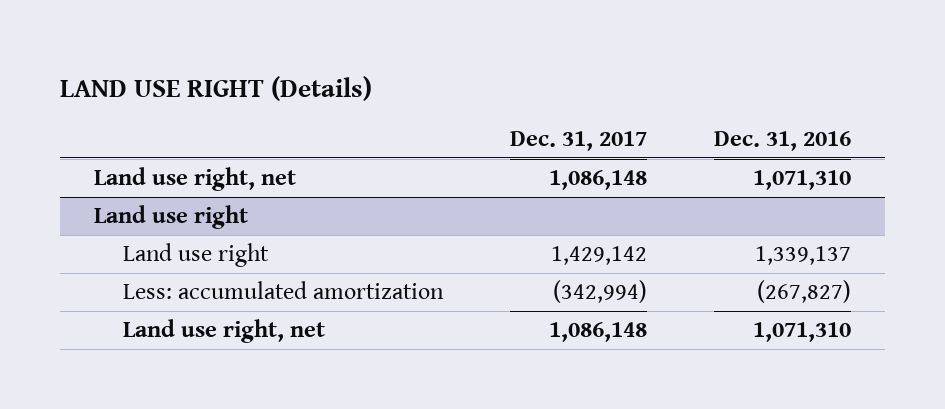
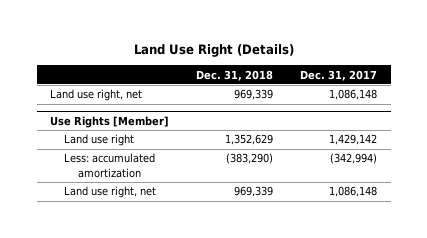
[59,75,372,101] LAND USE RIGHT (Details) -> [133,44,294,58] Land Use Right (Details)
[714,131,852,152] Dec. 31, 2016 -> none
none -> [196,69,274,81] Dec. 31, 2018
[93,205,248,230] Land use right -> [50,115,170,128] Use Rights [Member]

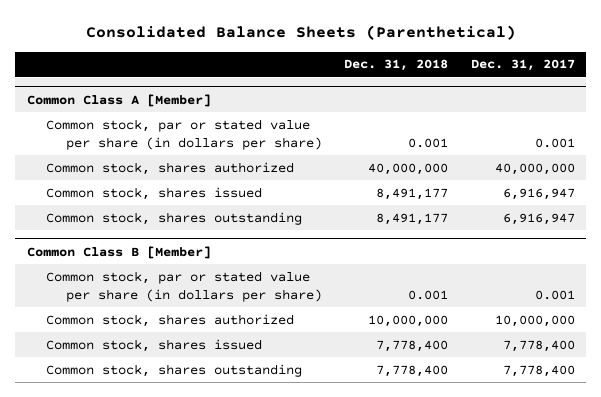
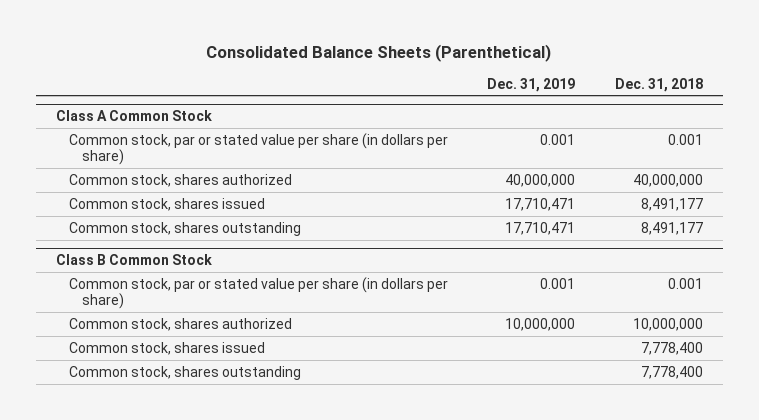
[470,59,575,72] Dec. 31, 2017 -> none
none -> [487,77,576,92] Dec. 31, 2019
[26,93,211,107] Common Class A [Member] -> [55,110,212,122] Class A Common Stock
[26,245,211,259] Common Class B [Member] -> [55,254,212,266] Class B Common Stock

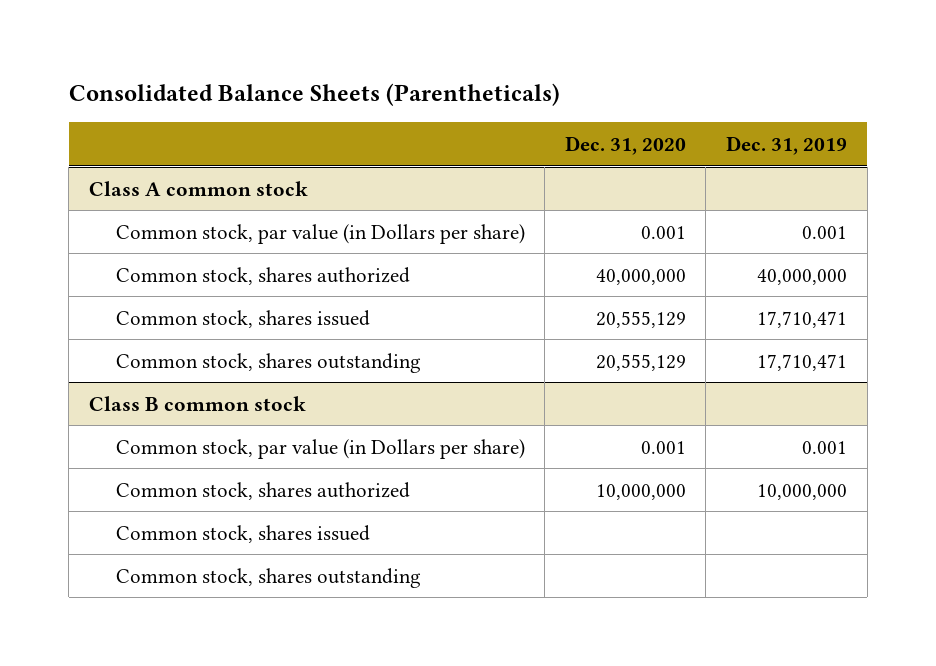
[206,43,552,62] Consolidated Balance Sheets (Parenthetical) -> [68,83,560,107] Consolidated Balance Sheets (Parentheticals)
[615,77,704,92] Dec. 31, 2018 -> none
none -> [564,135,686,155] Dec. 31, 2020
[55,110,212,122] Class A Common Stock -> [88,180,308,196] Class A common stock
[68,132,448,166] Common stock, par or stated value per share (in dollars per share) -> [115,223,525,244] Common stock, par value (in Dollars per share)
[55,254,212,266] Class B Common Stock -> [88,395,306,411] Class B common stock
[68,276,448,310] Common stock, par or stated value per share (in dollars per share) -> [115,438,525,459] Common stock, par value (in Dollars per share)

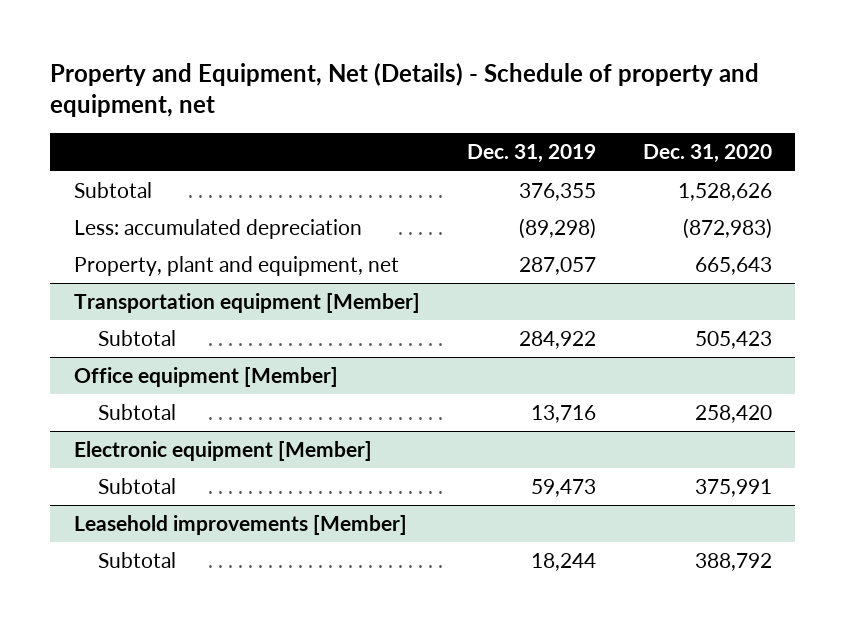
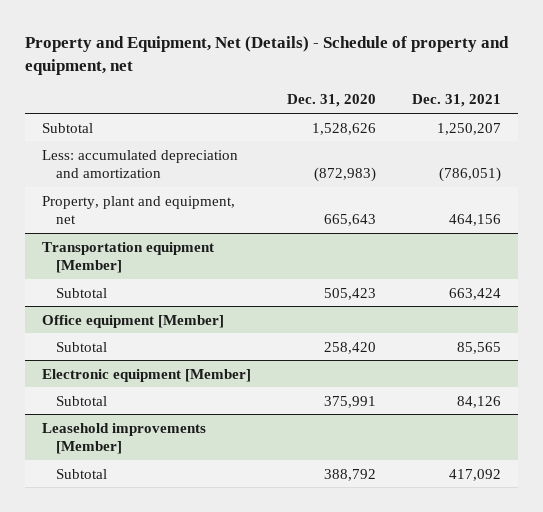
[466,144,596,164] Dec. 31, 2019 -> none
none -> [411,94,501,108] Dec. 31, 2021
[73,218,362,239] Less: accumulated depreciation -> [42,149,239,179] Less: accumulated depreciation and amortization

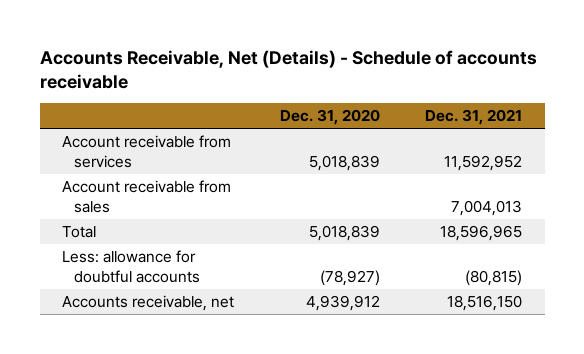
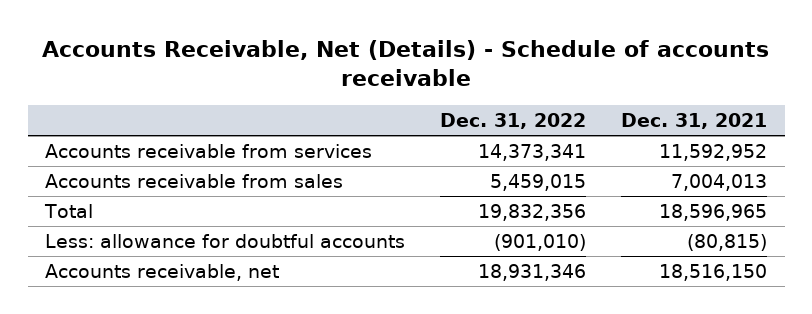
[279,109,380,126] Dec. 31, 2020 -> none
none -> [440,113,587,130] Dec. 31, 2022
[62,135,232,169] Account receivable from services -> [45,143,373,158] Accounts receivable from services
[62,180,232,214] Account receivable from sales -> [45,173,344,188] Accounts receivable from sales

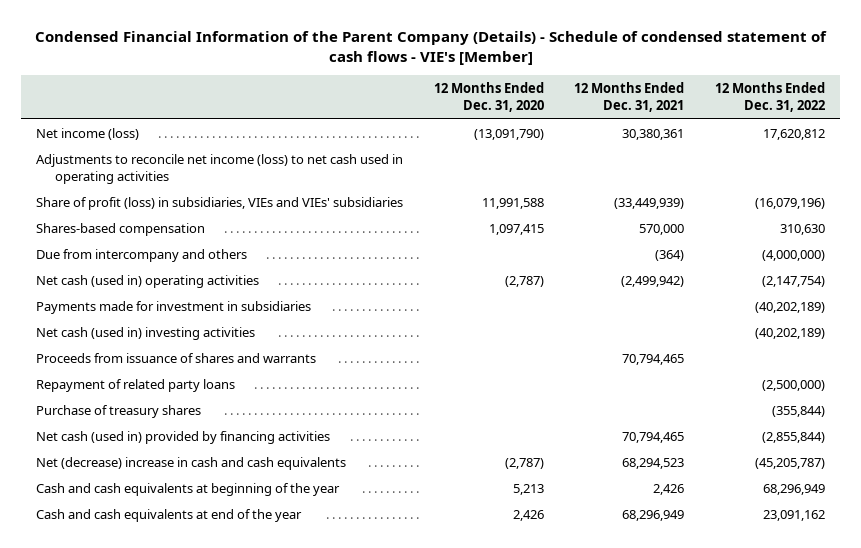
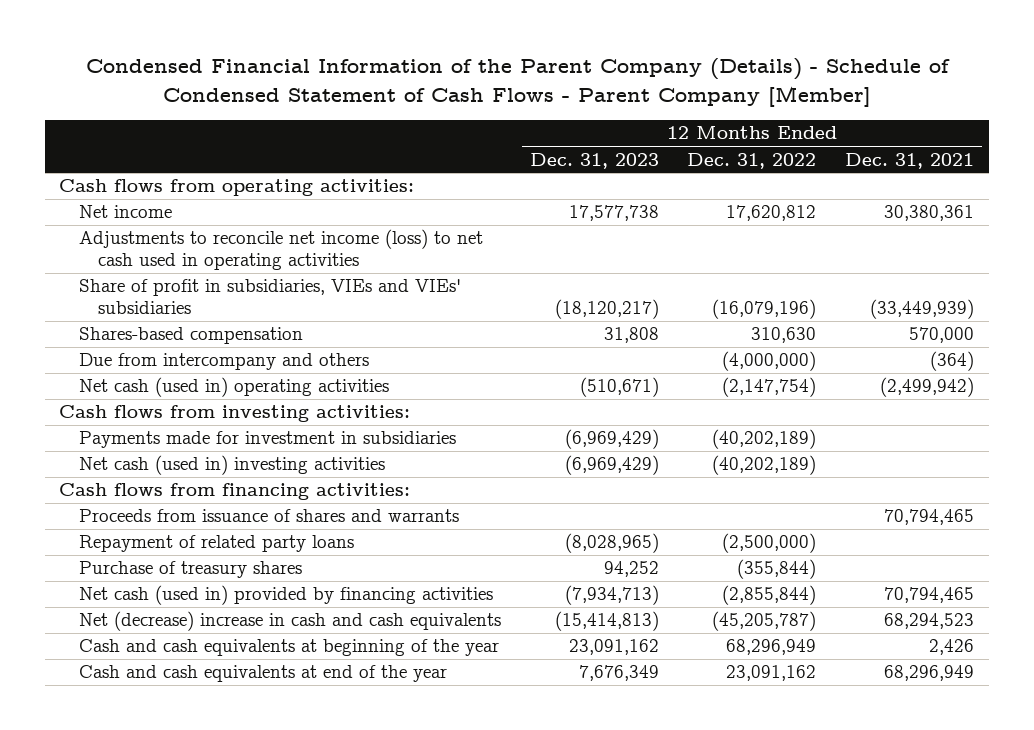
[34,30,827,66] Condensed Financial Information of the Parent Company (Details) - Schedule of condensed statement of cash flows - VIE's [Member] -> [85,58,950,107] Condensed Financial Information of the Parent Company (Details) - Schedule of Condensed Statement of Cash Flows - Parent Company [Member]
[433,82,544,113] 12 Months Ended Dec. 31, 2020 -> none
none -> [529,152,659,169] Dec. 31, 2023
none -> [59,179,415,197] Cash flows from operating activities:
[36,127,140,140] Net income (loss) -> [78,205,172,219] Net income
[36,196,404,210] Share of profit (loss) in subsidiaries, VIEs and VIEs' subsidiaries -> [78,279,461,315] Share of profit in subsidiaries, VIEs and VIEs' subsidiaries
none -> [59,405,411,423] Cash flows from investing activities:
none -> [59,483,411,501] Cash flows from financing activities:

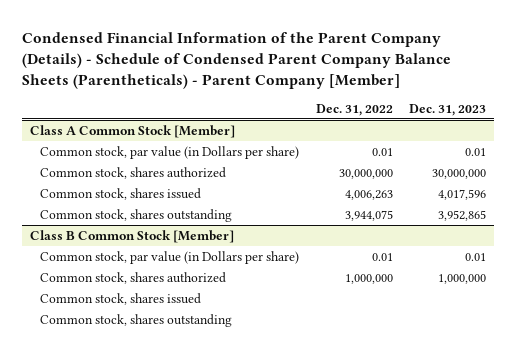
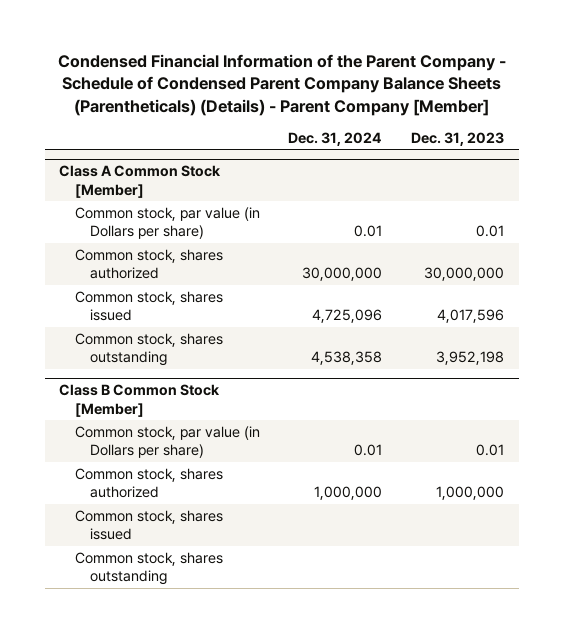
[21,31,451,89] Condensed Financial Information of the Parent Company (Details) - Schedule of Condensed Parent Company Balance Sheets (Parentheticals) - Parent Company [Member] -> [57,54,506,116] Condensed Financial Information of the Parent Company - Schedule of Condensed Parent Company Balance Sheets (Parentheticals) (Details) - Parent Company [Member]
[315,103,393,116] Dec. 31, 2022 -> none
none -> [288,131,383,146] Dec. 31, 2024
[438,209,487,221] 3,952,865 -> [436,351,505,366] 3,952,198

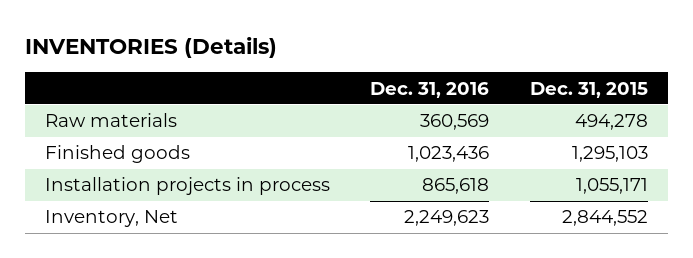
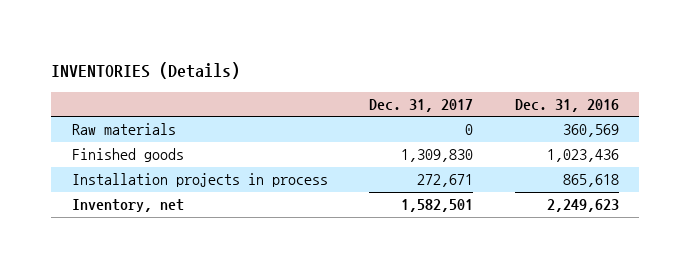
[530,81,649,98] Dec. 31, 2015 -> none
none -> [369,99,474,113] Dec. 31, 2017
[44,210,178,228] Inventory, Net -> [71,199,184,213] Inventory, net

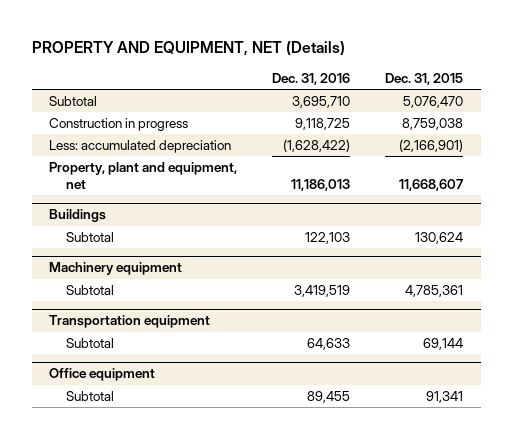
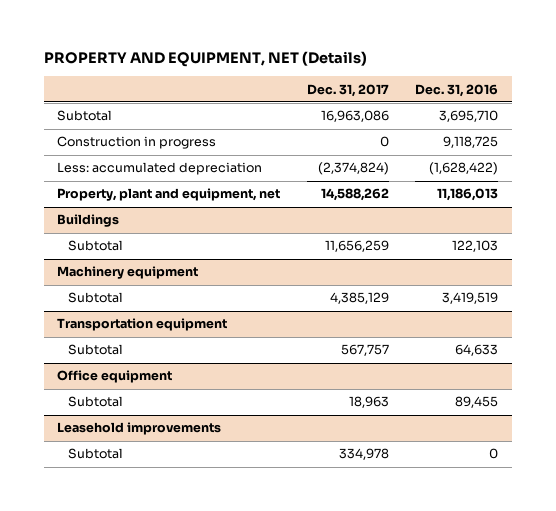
[385,72,464,85] Dec. 31, 2015 -> none
none -> [306,83,389,97] Dec. 31, 2017
none -> [57,422,222,436] Leasehold improvements
none -> [67,448,123,460] Subtotal

